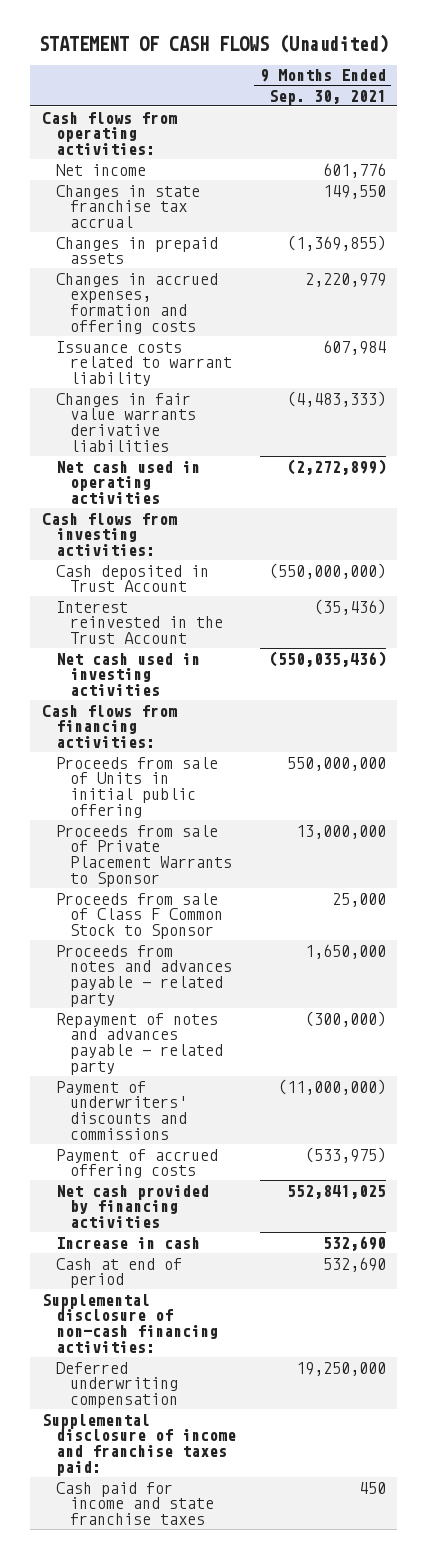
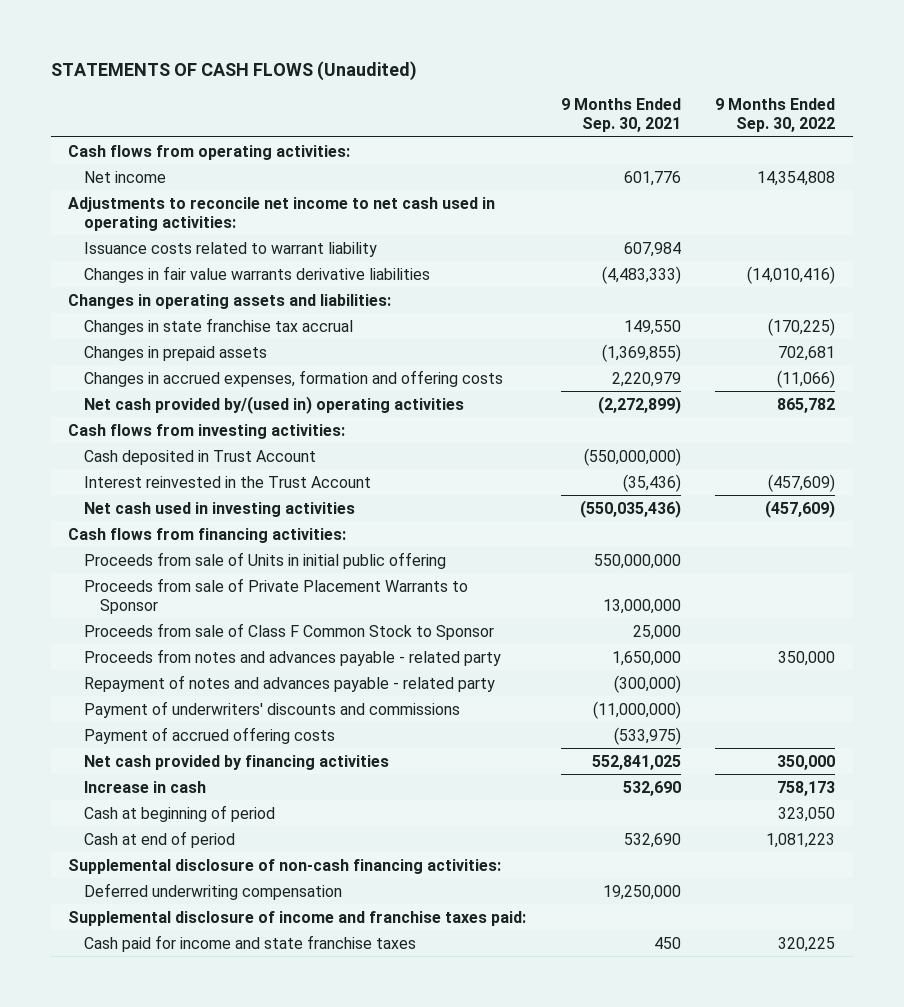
[38,34,389,54] STATEMENT OF CASH FLOWS (Unaudited) -> [51,60,418,81] STATEMENTS OF CASH FLOWS (Unaudited)
none -> [715,98,836,133] 9 Months Ended Sep. 30, 2022
none -> [68,196,496,231] Adjustments to reconcile net income to net cash used in operating activities:
[56,340,233,387] Issuance costs related to warrant liability -> [84,241,378,257] Issuance costs related to warrant liability
[56,392,197,453] Changes in fair value warrants derivative liabilities -> [84,265,431,283] Changes in fair value warrants derivative liabilities
none -> [68,293,392,309] Changes in operating assets and liabilities:
[56,460,201,505] Net cash used in operating activities -> [84,395,465,414] Net cash provided by/(used in) operating activities
none -> [84,804,276,822] Cash at beginning of period

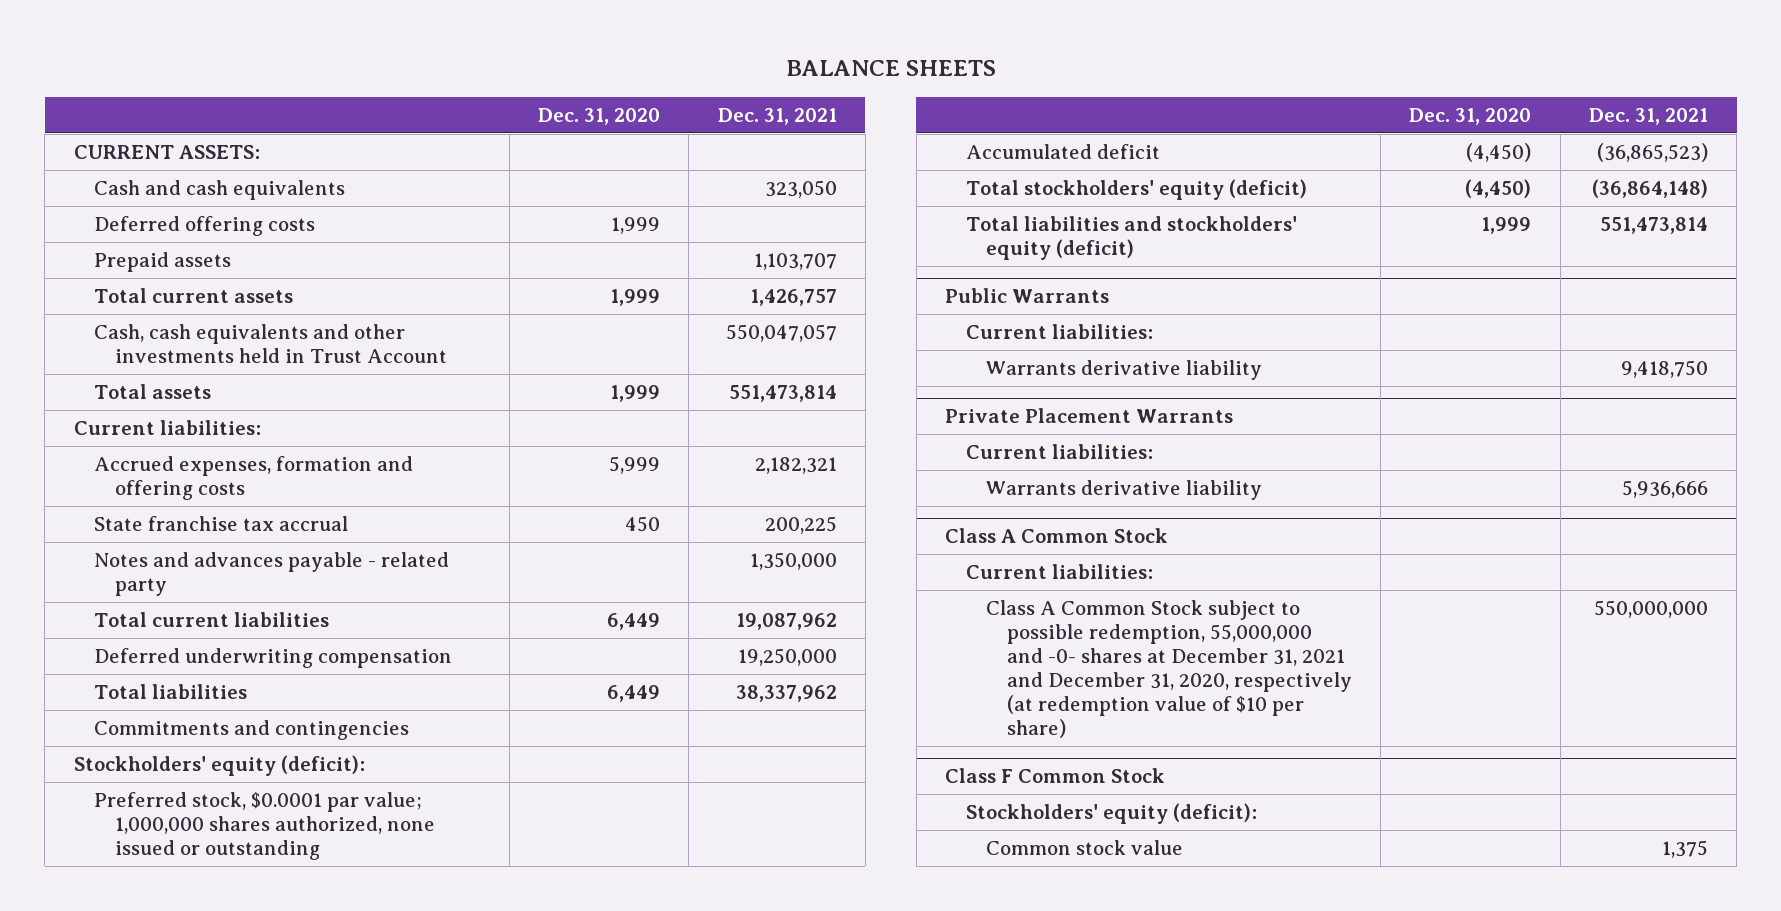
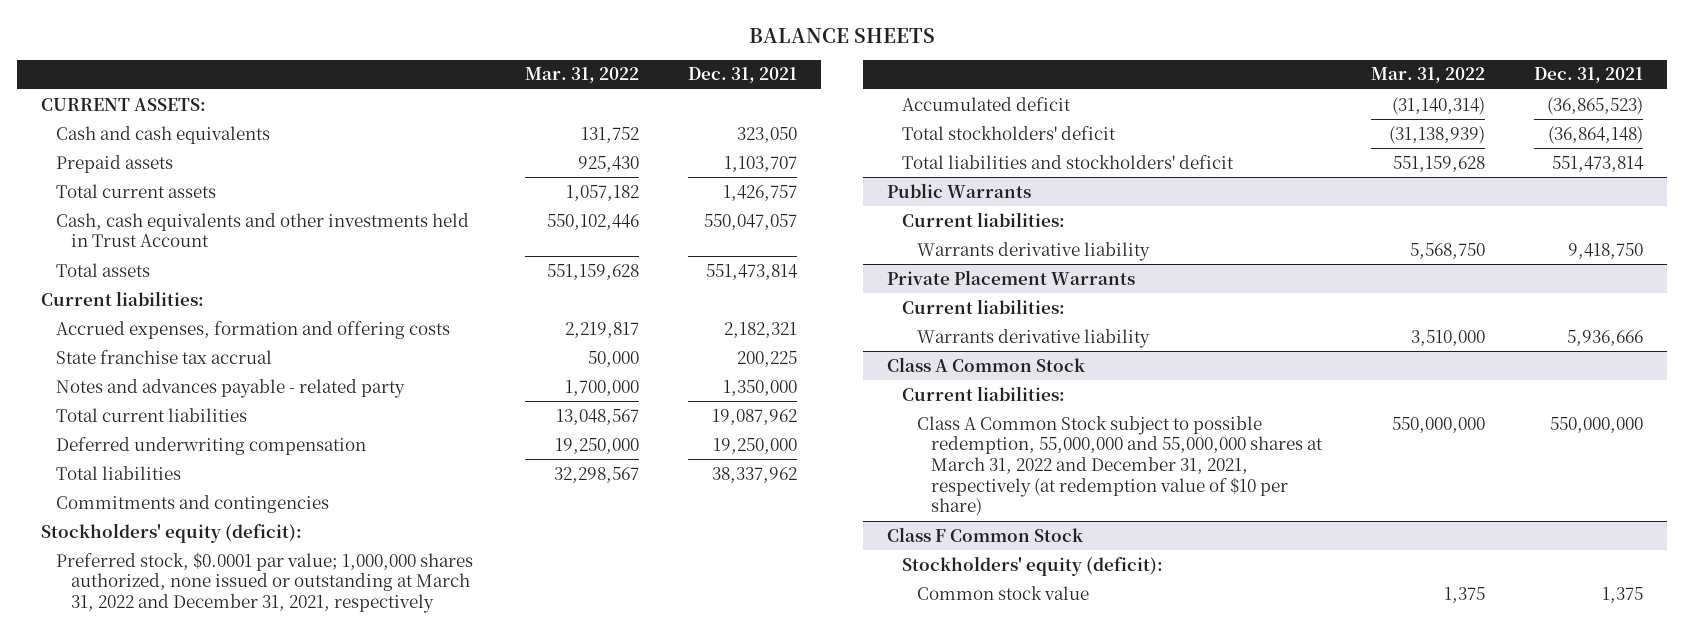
[538,107,661,125] Dec. 31, 2020 -> none
none -> [524,67,639,84] Mar. 31, 2022
[94,215,316,236] Deferred offering costs -> none
[94,791,435,861] Preferred stock, $0.0001 par value; 1,000,000 shares authorized, none issued or outstanding -> [55,551,473,613] Preferred stock, $0.0001 par value; 1,000,000 shares authorized, none issued or outstanding at March 31, 2022 and December 31, 2021, respectively
[965,178,1307,200] Total stockholders' equity (deficit) -> [901,125,1116,140] Total stockholders' deficit
[965,215,1297,260] Total liabilities and stockholders' equity (deficit) -> [901,154,1234,169] Total liabilities and stockholders' deficit
[986,599,1352,739] Class A Common Stock subject to possible redemption, 55,000,000 and -0- shares at December 31, 2021 and December 31, 2020, respectively (at redemption value of $10 per share) -> [916,415,1324,517] Class A Common Stock subject to possible redemption, 55,000,000 and 55,000,000 shares at March 31, 2022 and December 31, 2021, respectively (at redemption value of $10 per share)

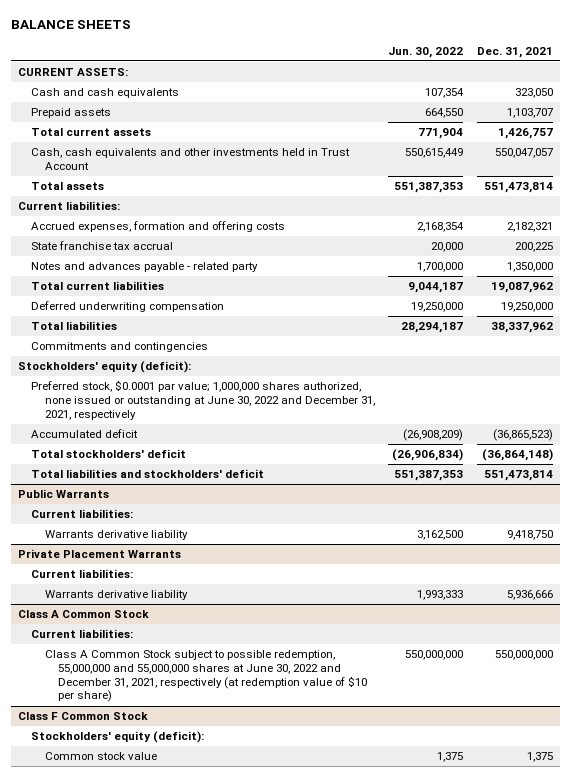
[524,67,639,84] Mar. 31, 2022 -> none
none -> [388,46,464,58] Jun. 30, 2022
[55,551,473,613] Preferred stock, $0.0001 par value; 1,000,000 shares authorized, none issued or outstanding at March 31, 2022 and December 31, 2021, respectively -> [31,380,375,420] Preferred stock, $0.0001 par value; 1,000,000 shares authorized, none issued or outstanding at June 30, 2022 and December 31, 2021, respectively
[916,415,1324,517] Class A Common Stock subject to possible redemption, 55,000,000 and 55,000,000 shares at March 31, 2022 and December 31, 2021, respectively (at redemption value of $10 per share) -> [44,650,368,703] Class A Common Stock subject to possible redemption, 55,000,000 and 55,000,000 shares at June 30, 2022 and December 31, 2021, respectively (at redemption value of $10 per share)

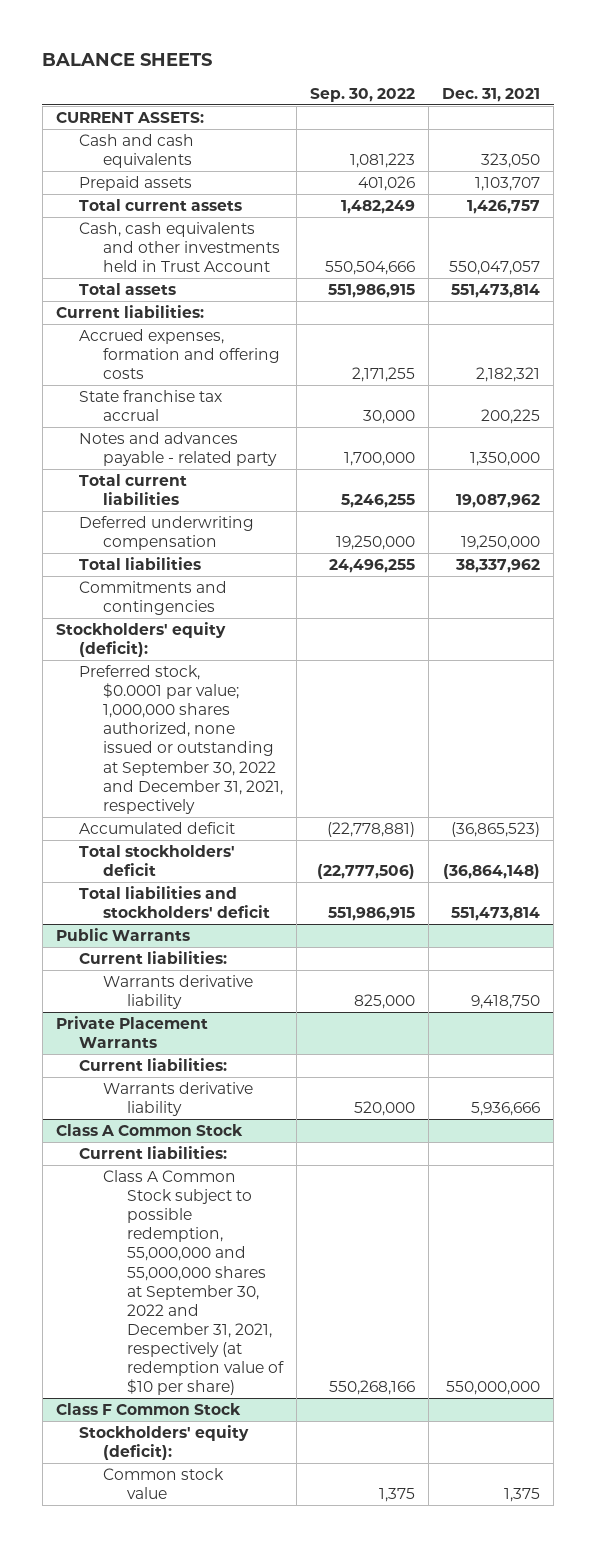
[388,46,464,58] Jun. 30, 2022 -> none
none -> [310,87,416,102] Sep. 30, 2022
[31,380,375,420] Preferred stock, $0.0001 par value; 1,000,000 shares authorized, none issued or outstanding at June 30, 2022 and December 31, 2021, respectively -> [79,664,284,814] Preferred stock, $0.0001 par value; 1,000,000 shares authorized, none issued or outstanding at September 30, 2022 and December 31, 2021, respectively
[44,650,368,703] Class A Common Stock subject to possible redemption, 55,000,000 and 55,000,000 shares at June 30, 2022 and December 31, 2021, respectively (at redemption value of $10 per share) -> [103,1169,284,1396] Class A Common Stock subject to possible redemption, 55,000,000 and 55,000,000 shares at September 30, 2022 and December 31, 2021, respectively (at redemption value of $10 per share)

